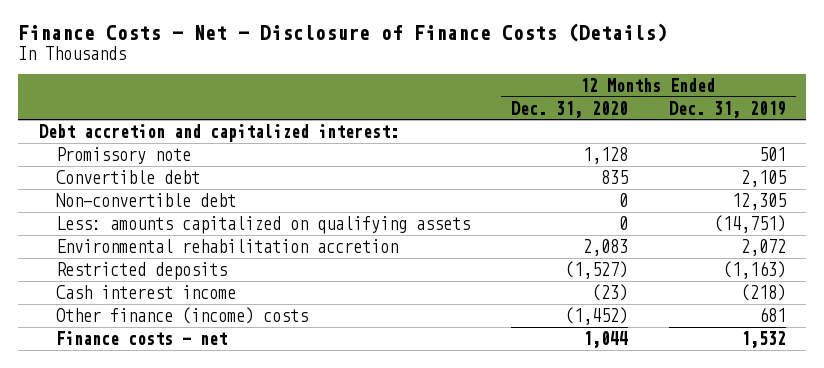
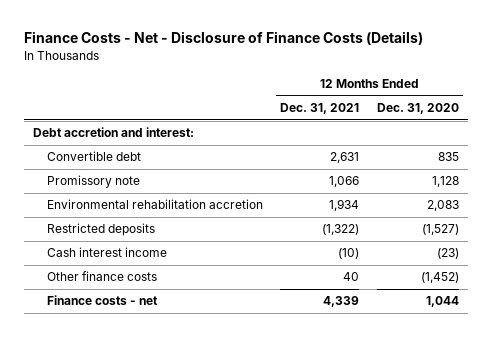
[668,100,786,118] Dec. 31, 2019 -> none
none -> [280,103,360,115] Dec. 31, 2021
[38,123,399,142] Debt accretion and capitalized interest: -> [32,127,194,138] Debt accretion and interest:
[56,192,237,207] Non-convertible debt -> none
[56,215,471,234] Less: amounts capitalized on qualifying assets -> none
[56,146,192,164] Promissory note -> [46,175,140,189] Promissory note
[56,306,309,324] Other finance (income) costs -> [46,271,157,282] Other finance costs

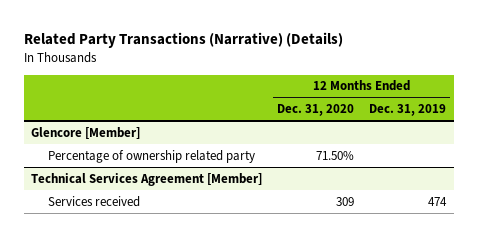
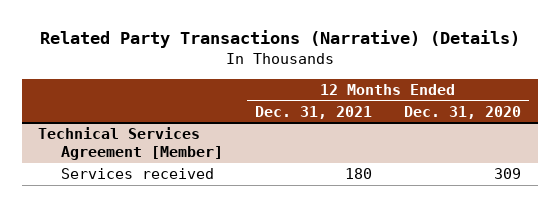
[369,104,447,117] Dec. 31, 2019 -> none
none -> [254,105,372,119] Dec. 31, 2021
[31,126,141,139] Glencore [Member] -> none
[47,149,255,163] Percentage of ownership related party -> none

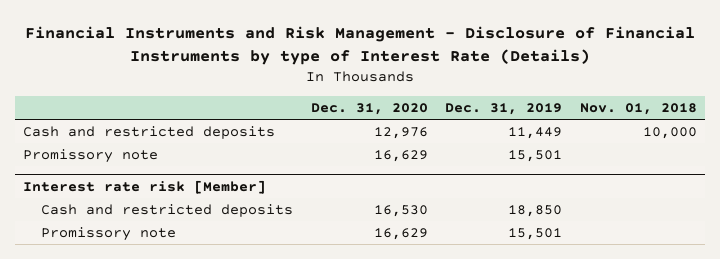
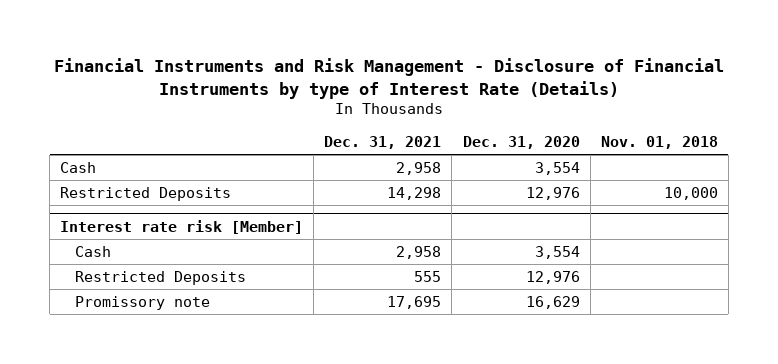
[445,102,563,115] Dec. 31, 2019 -> none
none -> [324,135,442,149] Dec. 31, 2021
[23,149,159,164] Promissory note -> none
none -> [60,161,97,173] Cash
[23,126,276,140] Cash and restricted deposits -> [60,186,232,201] Restricted Deposits
none -> [75,245,112,257] Cash
[41,204,294,218] Cash and restricted deposits -> [75,270,247,285] Restricted Deposits
[373,205,428,218] 16,530 -> [525,270,580,284] 12,976

